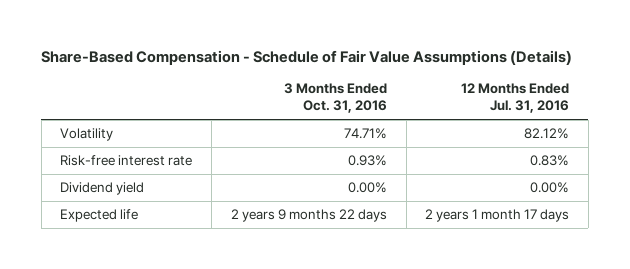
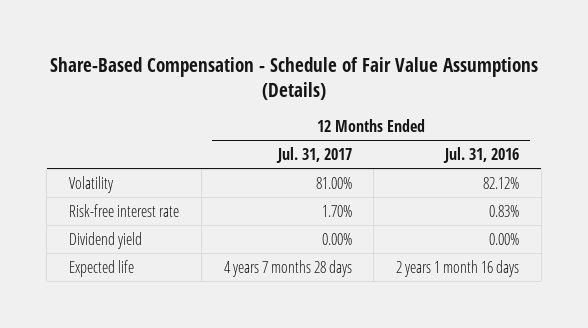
[283,83,387,114] 3 Months Ended Oct. 31, 2016 -> none
none -> [275,147,352,164] Jul. 31, 2017
[425,209,570,223] 2 years 1 month 17 days -> [396,259,520,277] 2 years 1 month 16 days

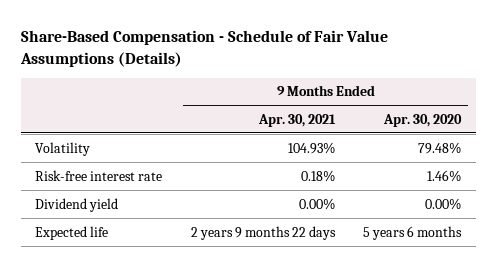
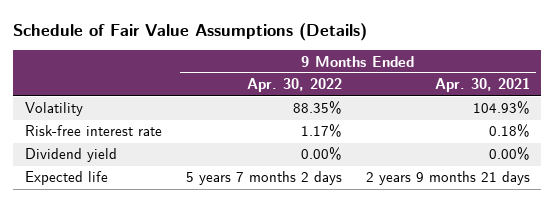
[19,30,388,67] Share-Based Compensation - Schedule of Fair Value Assumptions (Details) -> [13,22,368,41] Schedule of Fair Value Assumptions (Details)
[383,113,463,127] Apr. 30, 2020 -> none
none -> [246,78,342,93] Apr. 30, 2022
[190,225,336,240] 2 years 9 months 22 days -> [365,171,530,186] 2 years 9 months 21 days

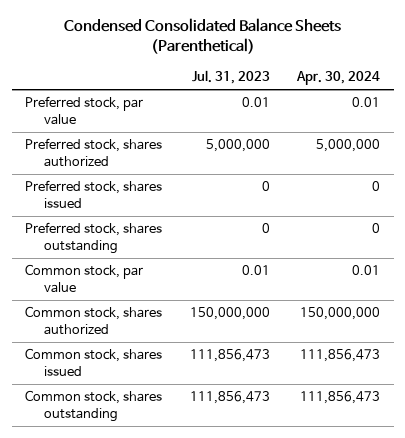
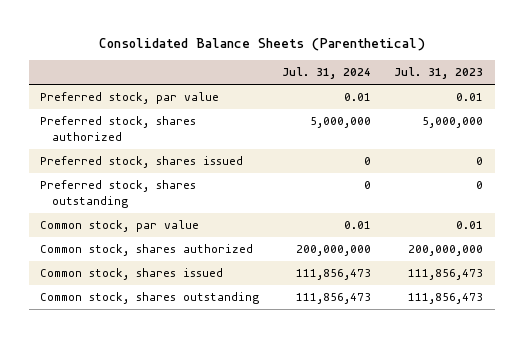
[63,18,341,55] Condensed Consolidated Balance Sheets (Parenthetical) -> [98,37,425,51] Consolidated Balance Sheets (Parenthetical)
[296,71,381,86] Apr. 30, 2024 -> none
none -> [282,67,372,80] Jul. 31, 2024
[189,307,270,321] 150,000,000 -> [408,245,484,257] 200,000,000

